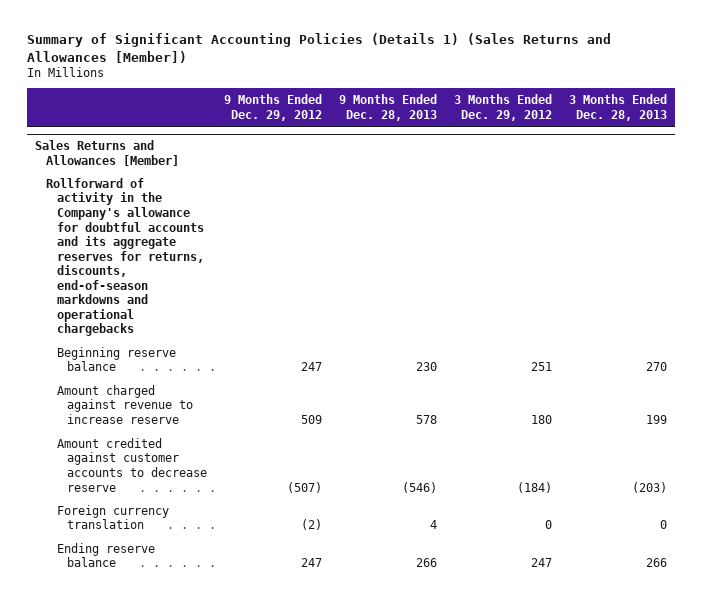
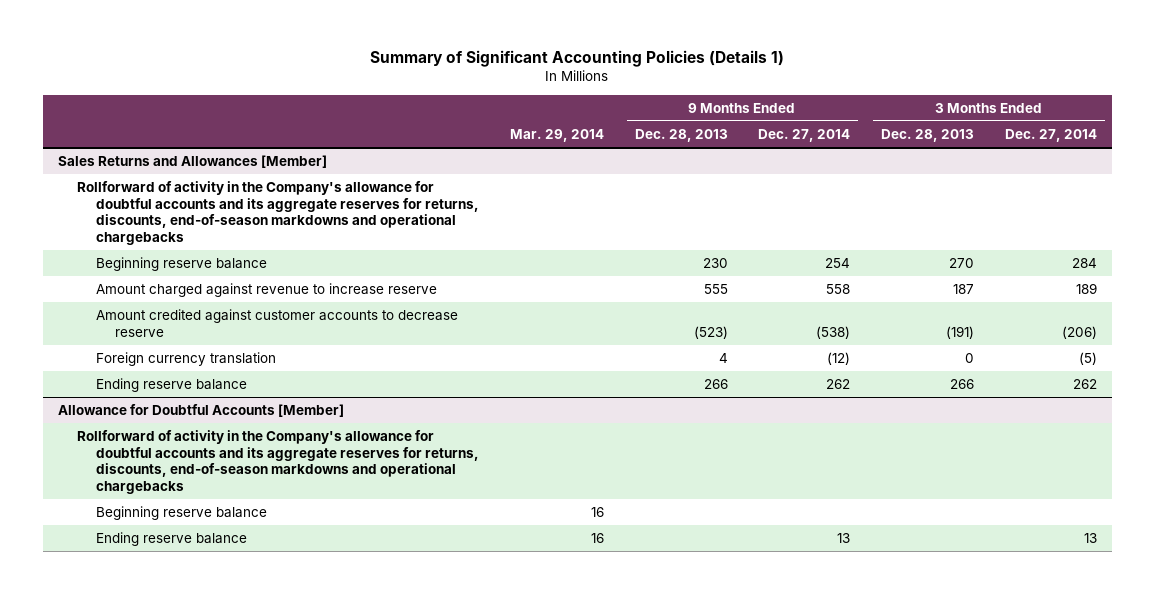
[26,33,611,63] Summary of Significant Accounting Policies (Details 1) (Sales Returns and Allowances [Member]) -> [370,50,785,68] Summary of Significant Accounting Policies (Details 1)
[224,94,323,121] 9 Months Ended Dec. 29, 2012 -> none
[453,94,552,121] 3 Months Ended Dec. 29, 2012 -> none
none -> [509,128,604,142] Mar. 29, 2014
none -> [758,128,851,142] Dec. 27, 2014
none -> [1004,128,1097,142] Dec. 27, 2014
[416,415,438,425] 578 -> [703,283,728,294] 555
[645,415,667,425] 199 -> [953,283,975,294] 187
[402,481,438,493] (546) -> [693,325,728,339] (523)
[631,481,667,493] (203) -> [946,325,975,339] (191)
none -> [58,403,345,417] Allowance for Doubtful Accounts [Member]
none -> [76,429,479,494] Rollforward of activity in the Company's allowance for doubtful accounts and its aggregate reserves for returns, discounts, end-of-season markdowns and operational chargebacks
none -> [95,505,267,520] Beginning reserve balance
none -> [95,531,247,546] Ending reserve balance

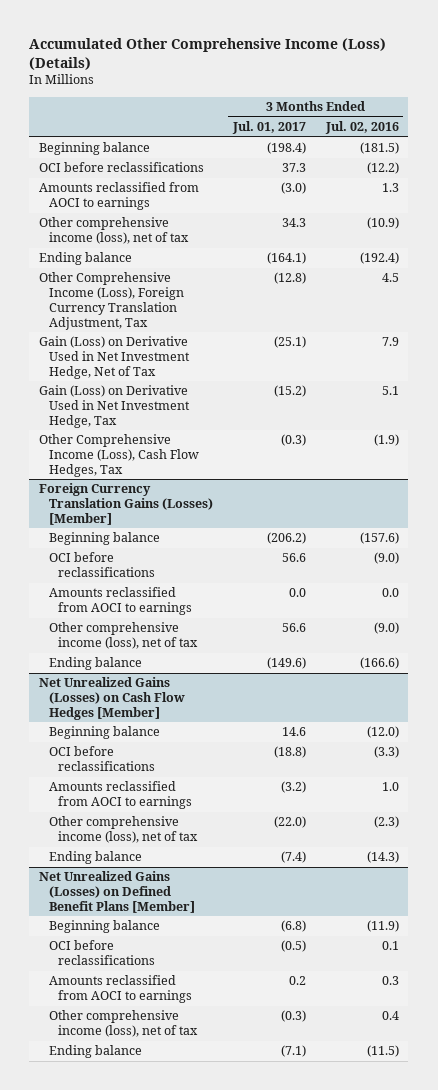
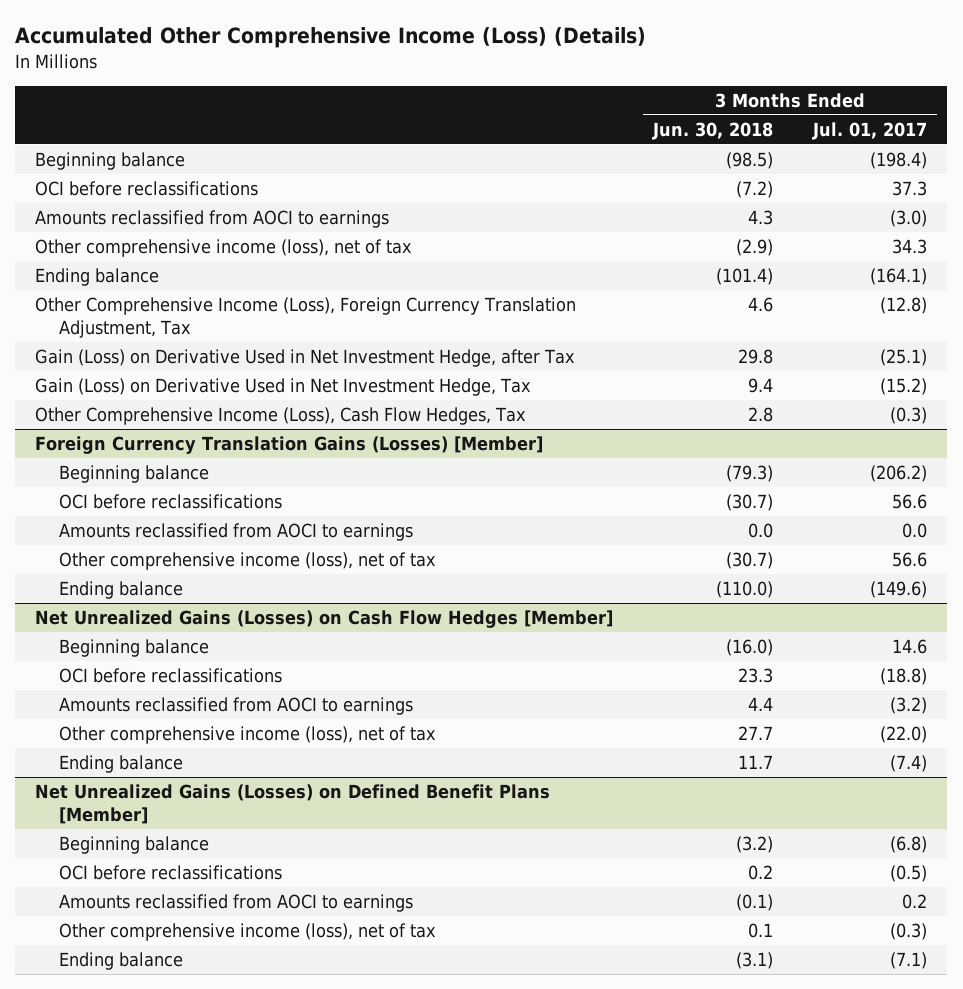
[324,121,399,135] Jul. 02, 2016 -> none
none -> [652,121,774,140] Jun. 30, 2018
[39,336,190,379] Gain (Loss) on Derivative Used in Net Investment Hedge, Net of Tax -> [35,349,576,368] Gain (Loss) on Derivative Used in Net Investment Hedge, after Tax

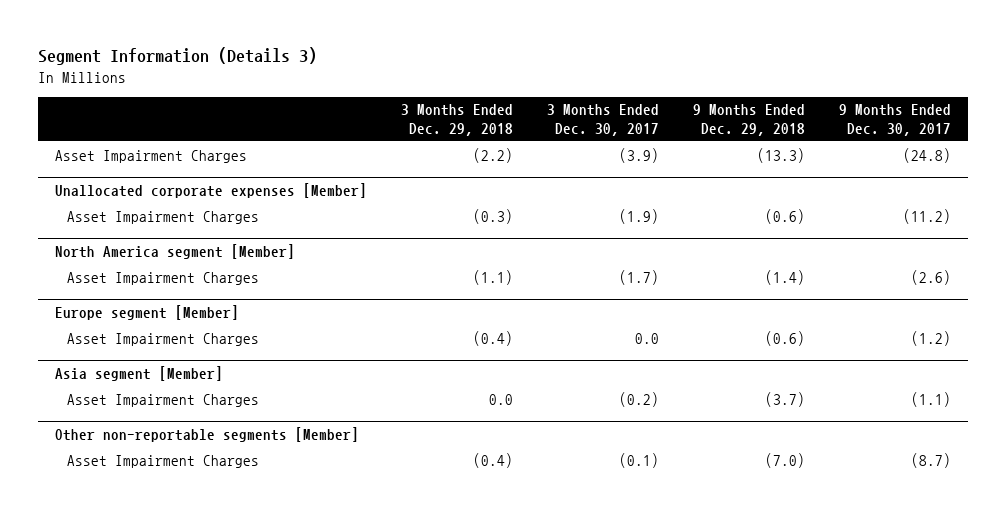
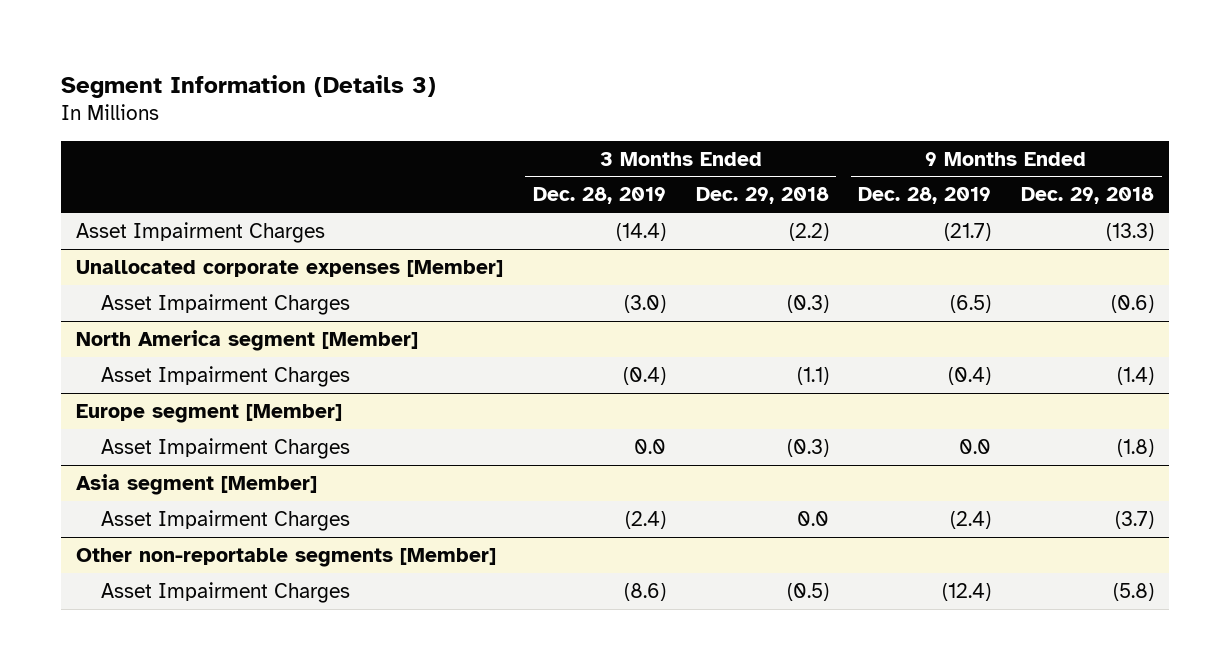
[546,104,659,137] 3 Months Ended Dec. 30, 2017 -> none
[838,104,951,137] 9 Months Ended Dec. 30, 2017 -> none
none -> [532,187,666,205] Dec. 28, 2019
none -> [858,187,992,205] Dec. 28, 2019
[472,330,513,346] (0.4) -> [786,438,829,457] (0.3)
[764,330,805,346] (0.6) -> [1117,438,1155,457] (1.8)
[472,452,513,468] (0.4) -> [786,582,829,601] (0.5)
[764,452,805,468] (7.0) -> [1113,582,1155,601] (5.8)

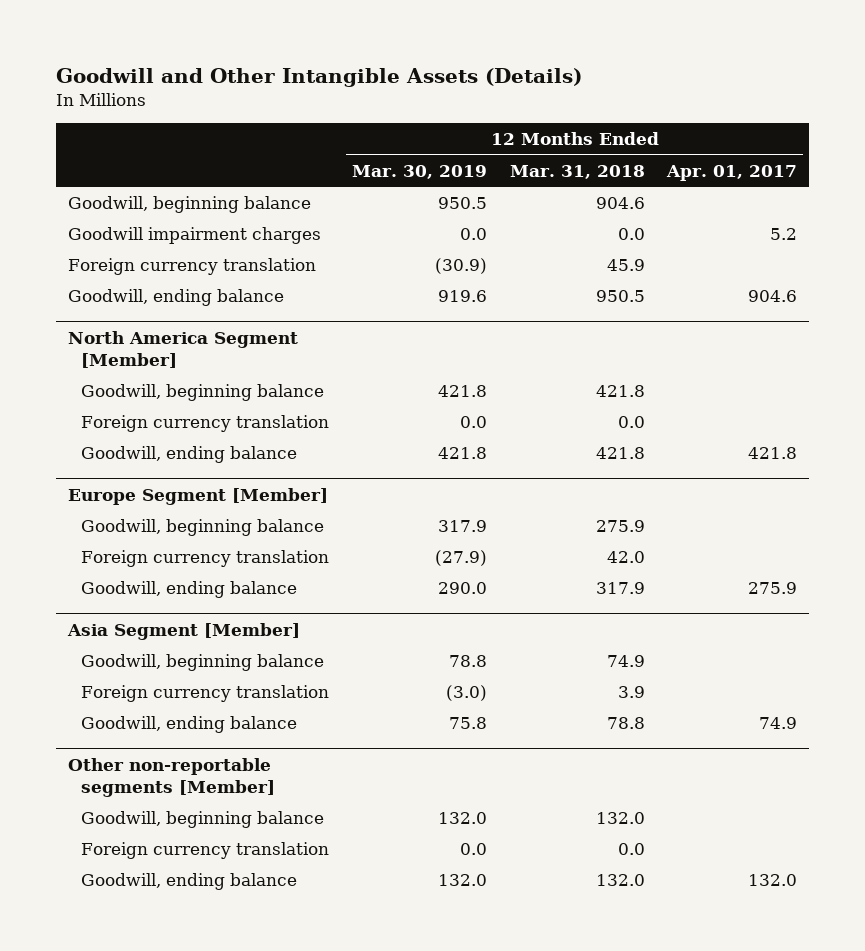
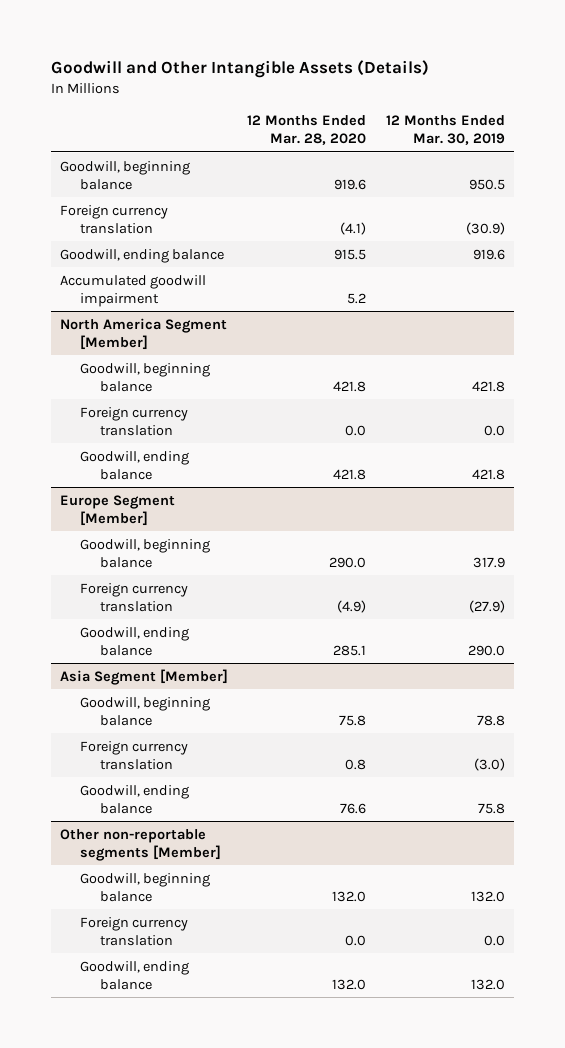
[509,164,645,179] Mar. 31, 2018 -> none
[666,164,798,181] Apr. 01, 2017 -> none
none -> [247,115,367,146] 12 Months Ended Mar. 28, 2020
[67,226,321,244] Goodwill impairment charges -> none
none -> [60,274,207,307] Accumulated goodwill impairment

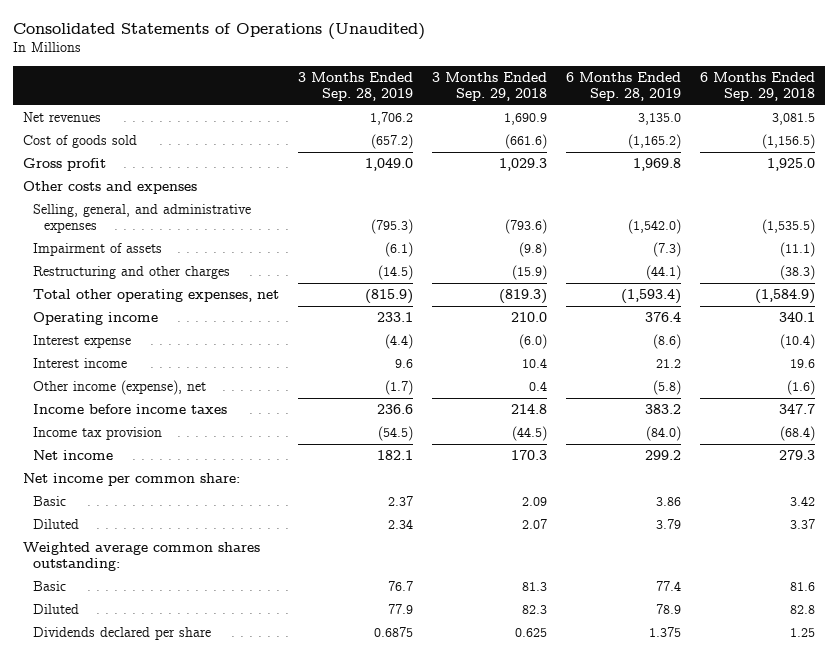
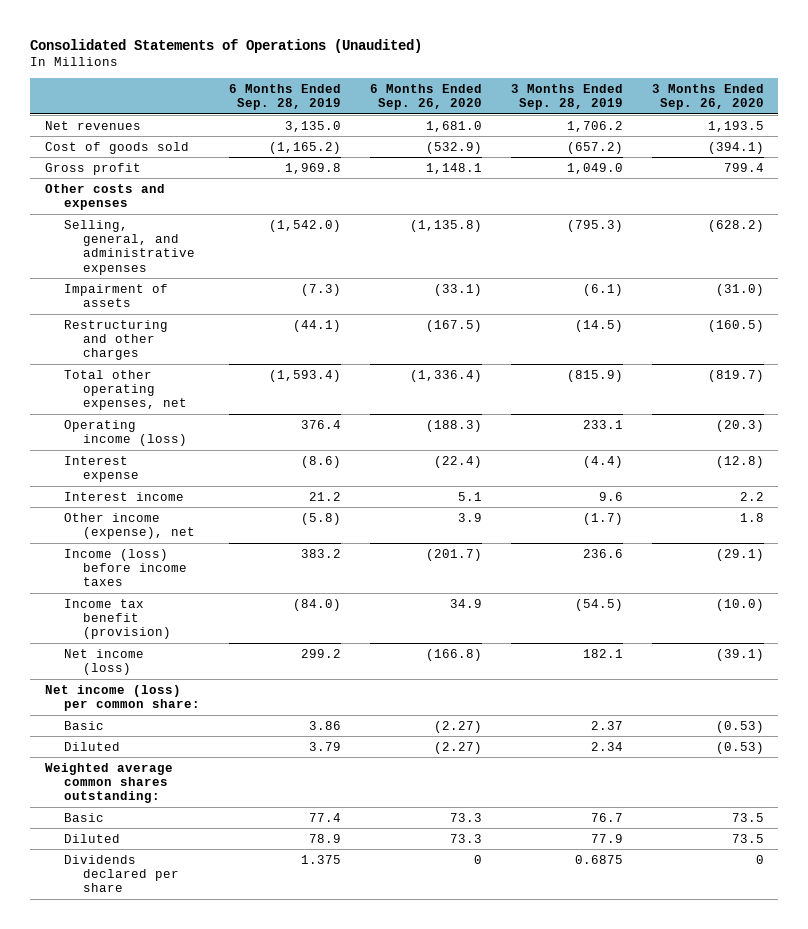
[432,72,548,101] 3 Months Ended Sep. 29, 2018 -> none
[700,72,816,101] 6 Months Ended Sep. 29, 2018 -> none
none -> [369,84,482,111] 6 Months Ended Sep. 26, 2020
none -> [651,84,764,111] 3 Months Ended Sep. 26, 2020
[33,312,159,326] Operating income -> [63,419,188,446] Operating income (loss)
[33,404,228,415] Income before income taxes -> [63,548,188,587] Income (loss) before income taxes
[33,427,163,441] Income tax provision -> [63,598,172,640] Income tax benefit (provision)
[33,450,114,461] Net income -> [63,648,144,675] Net income (loss)
[22,473,240,487] Net income per common share: -> [44,684,200,711] Net income (loss) per common share:

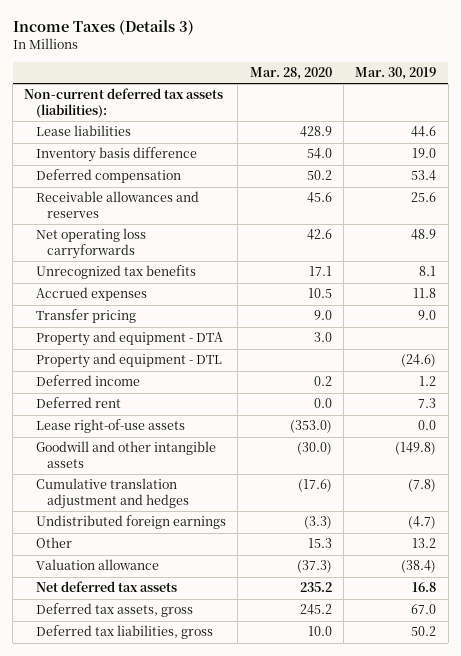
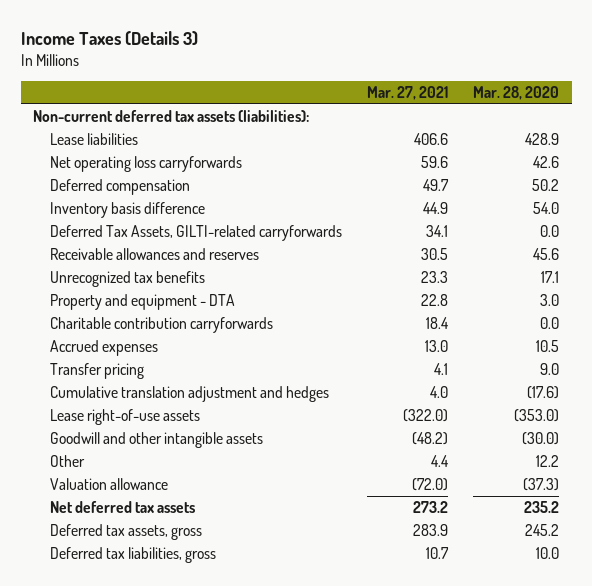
[355,67,437,81] Mar. 30, 2019 -> none
none -> [366,85,448,100] Mar. 27, 2021
[35,228,146,260] Net operating loss carryforwards -> [49,155,242,172] Net operating loss carryforwards
[35,147,197,163] Inventory basis difference -> [49,201,205,218] Inventory basis difference
none -> [49,224,342,241] Deferred Tax Assets, GILTI-related carryforwards
[35,331,223,347] Property and equipment - DTA -> [49,293,235,310] Property and equipment - DTA
none -> [49,316,273,333] Charitable contribution carryforwards
[35,353,222,369] Property and equipment - DTL -> none
[35,375,140,387] Deferred income -> none
[35,397,121,409] Deferred rent -> none
[35,478,190,510] Cumulative translation adjustment and hedges -> [49,385,329,402] Cumulative translation adjustment and hedges
[35,515,226,530] Undistributed foreign earnings -> none
[307,538,332,549] 15.3 -> [536,454,560,467] 12.2

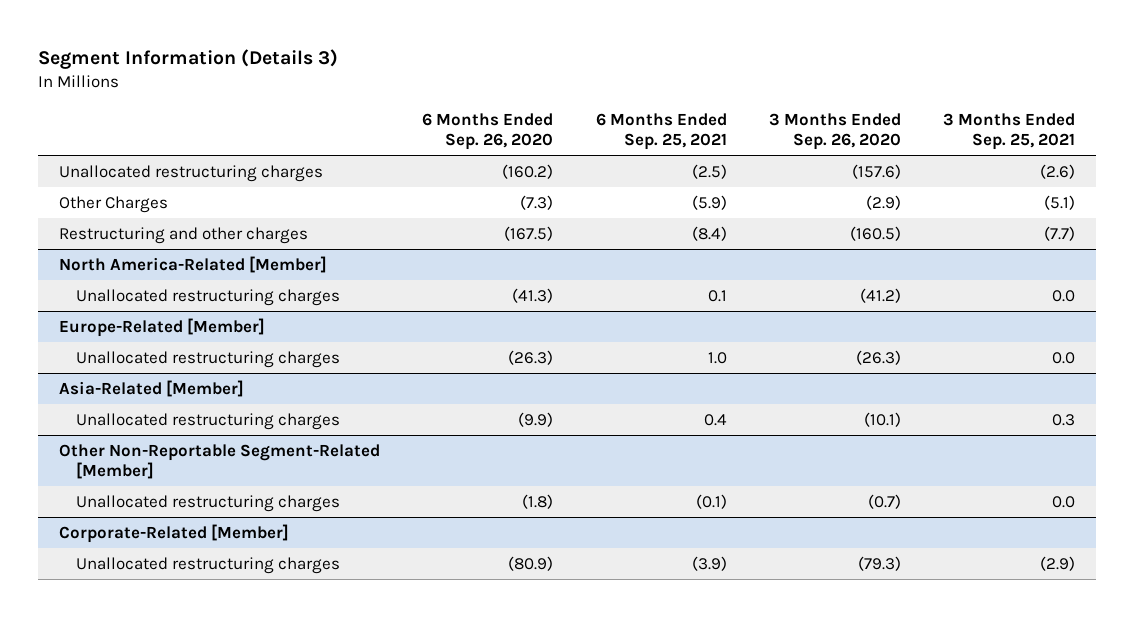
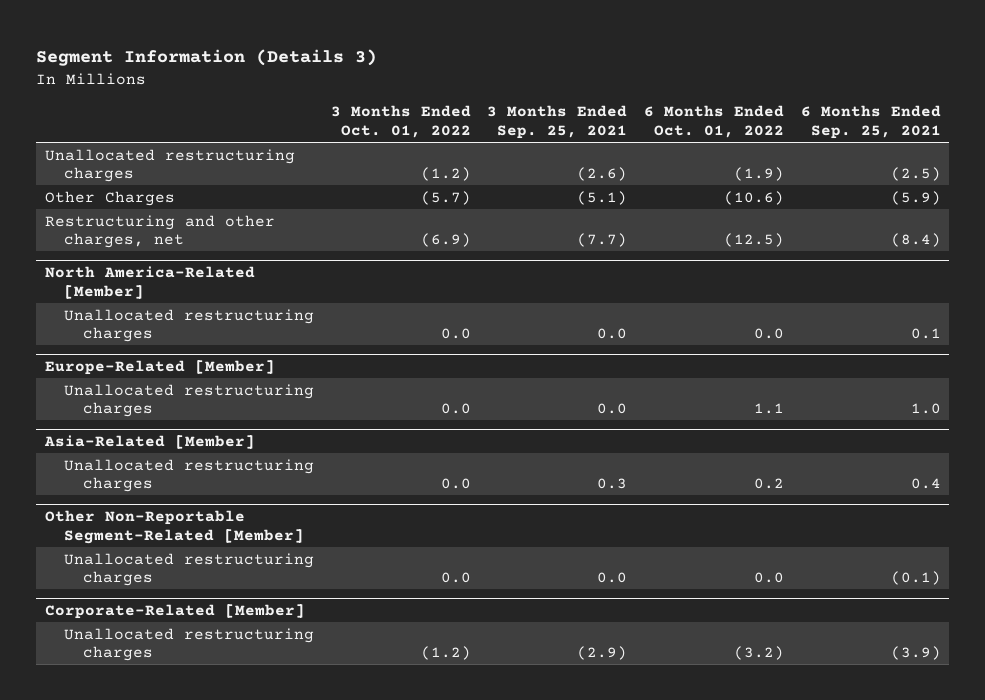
[422,112,554,151] 6 Months Ended Sep. 26, 2020 -> none
[768,112,901,151] 3 Months Ended Sep. 26, 2020 -> none
none -> [330,105,471,139] 3 Months Ended Oct. 01, 2022
none -> [644,105,785,139] 6 Months Ended Oct. 01, 2022
[59,226,309,244] Restructuring and other charges -> [44,214,275,249] Restructuring and other charges, net

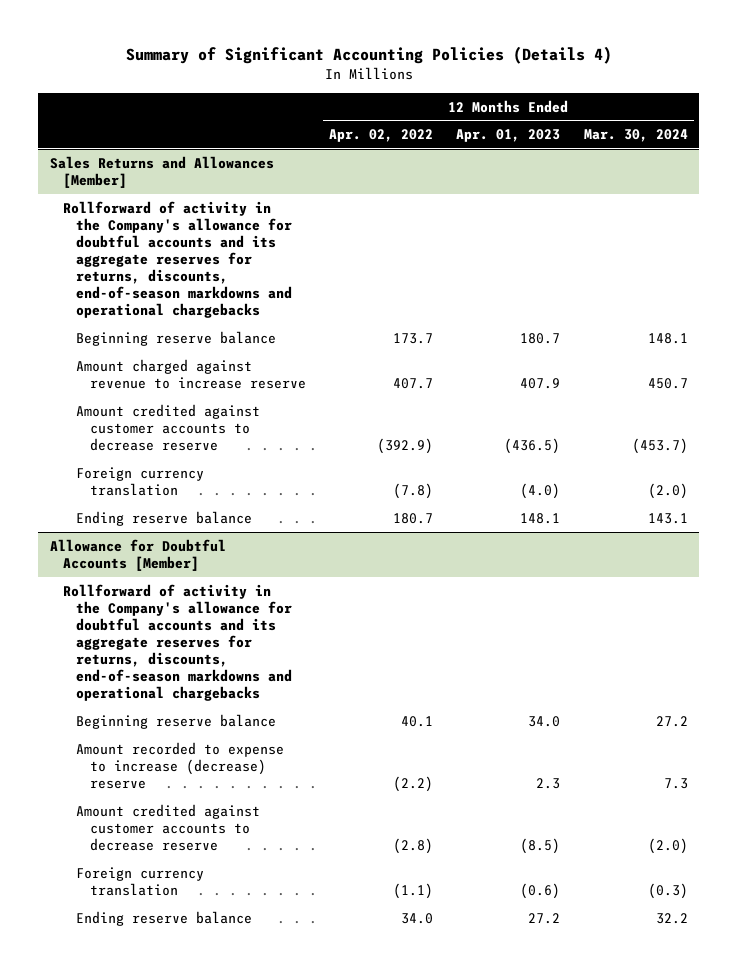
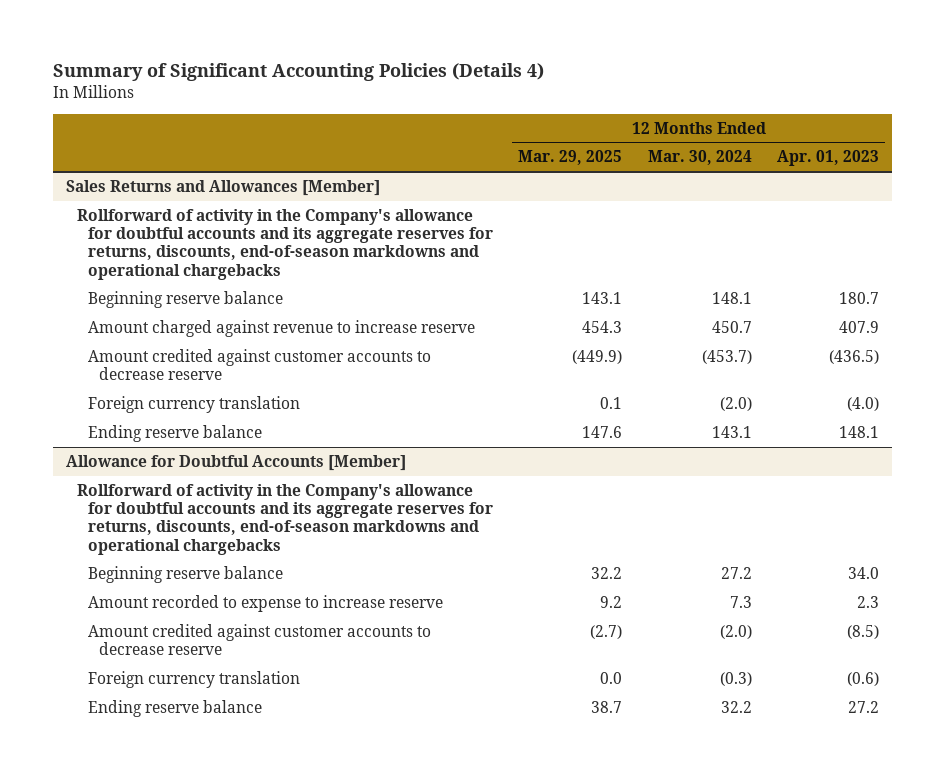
[329,129,434,143] Apr. 02, 2022 -> none
none -> [518,150,623,166] Mar. 29, 2025
[76,741,285,789] Amount recorded to expense to increase (decrease) reserve -> [87,594,443,612] Amount recorded to expense to increase reserve

